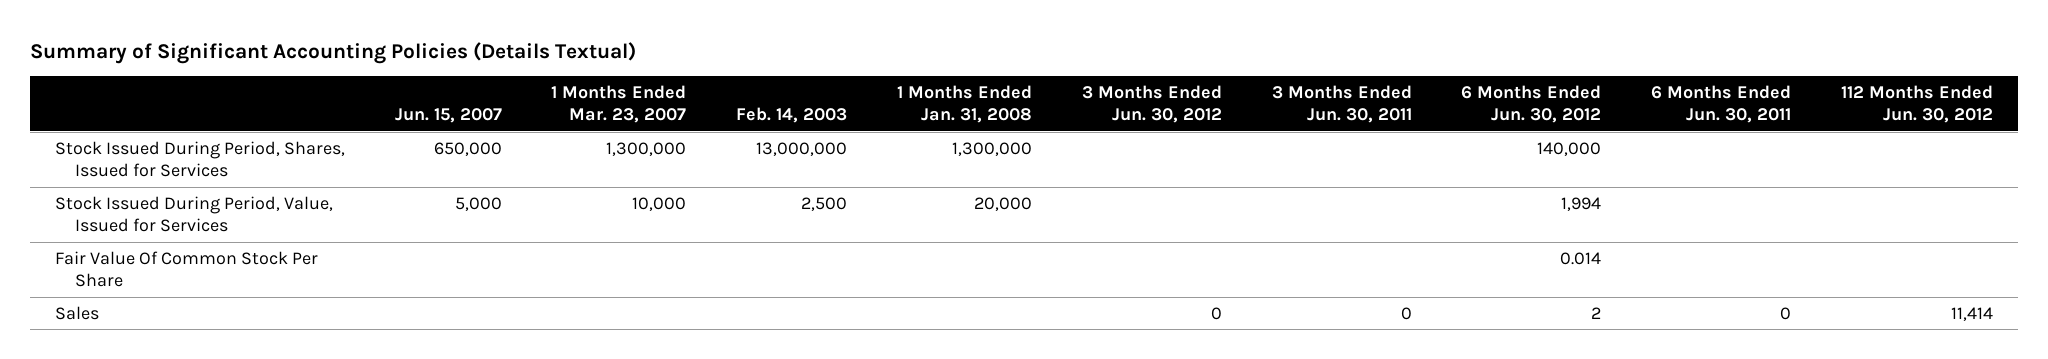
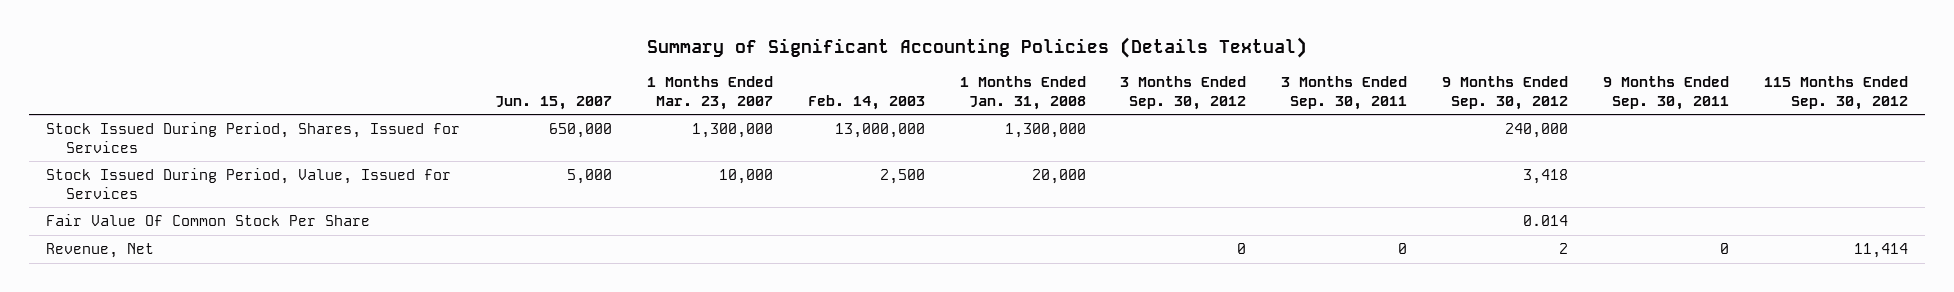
[1081,85,1222,124] 3 Months Ended Jun. 30, 2012 -> none
[1271,85,1412,124] 3 Months Ended Jun. 30, 2011 -> none
[1461,85,1602,124] 6 Months Ended Jun. 30, 2012 -> none
[1651,85,1792,124] 6 Months Ended Jun. 30, 2011 -> none
[1841,85,1994,124] 112 Months Ended Jun. 30, 2012 -> none
none -> [1120,75,1247,110] 3 Months Ended Sep. 30, 2012
none -> [1281,75,1408,110] 3 Months Ended Sep. 30, 2011
none -> [1441,75,1568,110] 9 Months Ended Sep. 30, 2012
none -> [1602,75,1729,110] 9 Months Ended Sep. 30, 2011
none -> [1763,75,1908,110] 115 Months Ended Sep. 30, 2012
[54,305,99,320] Sales -> [46,243,155,259] Revenue, Net

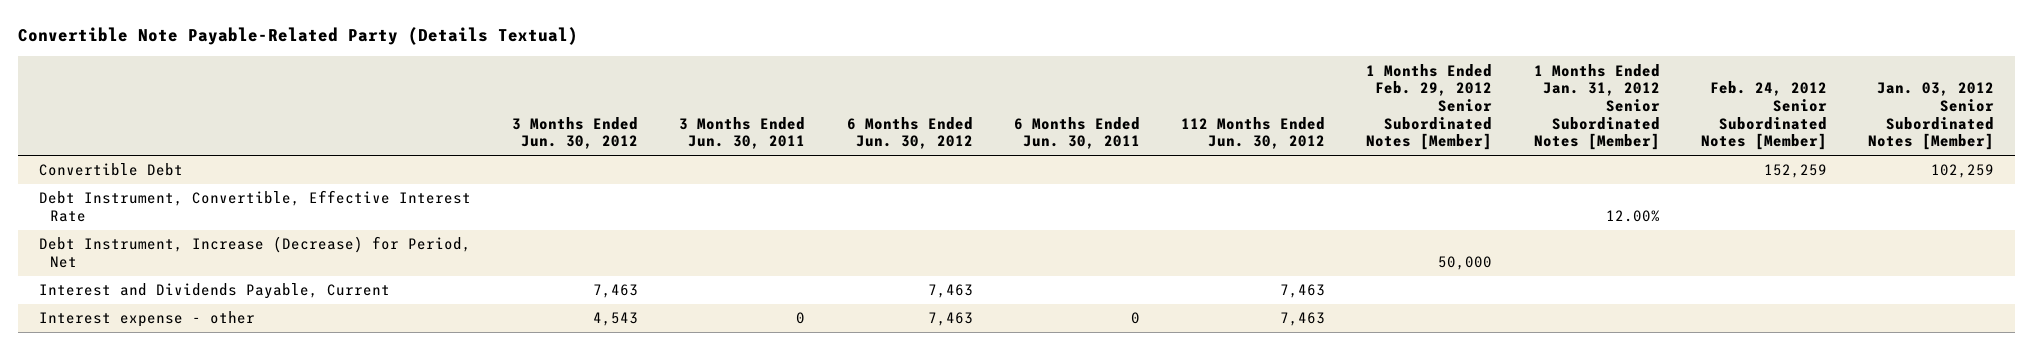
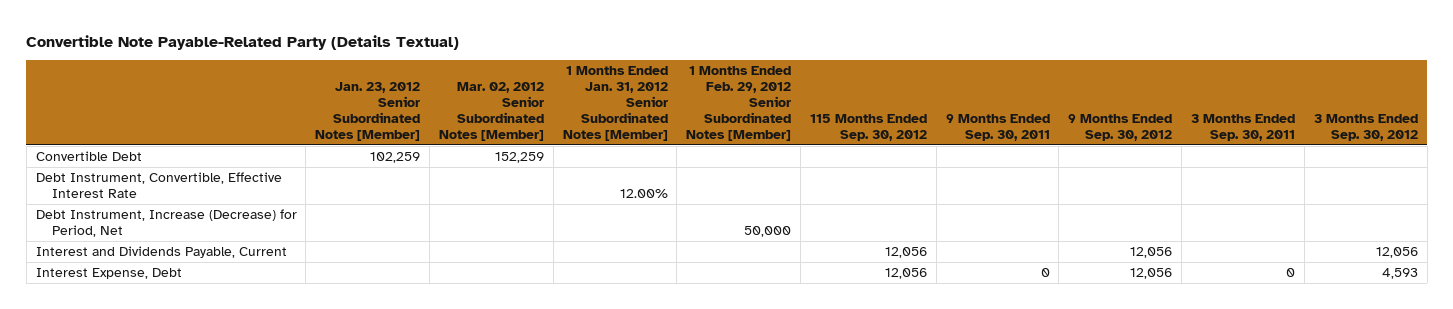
[512,116,639,150] 3 Months Ended Jun. 30, 2012 -> none
[679,116,806,150] 3 Months Ended Jun. 30, 2011 -> none
[846,116,973,150] 6 Months Ended Jun. 30, 2012 -> none
[1013,116,1140,150] 6 Months Ended Jun. 30, 2011 -> none
[1181,116,1326,150] 112 Months Ended Jun. 30, 2012 -> none
[1700,81,1827,151] Feb. 24, 2012 Senior Subordinated Notes [Member] -> none
[1867,82,1994,151] Jan. 03, 2012 Senior Subordinated Notes [Member] -> none
none -> [315,82,421,142] Jan. 23, 2012 Senior Subordinated Notes [Member]
none -> [438,82,544,142] Mar. 02, 2012 Senior Subordinated Notes [Member]
none -> [809,114,927,142] 115 Months Ended Sep. 30, 2012
none -> [945,114,1050,142] 9 Months Ended Sep. 30, 2011
none -> [1068,114,1173,142] 9 Months Ended Sep. 30, 2012
none -> [1190,114,1295,142] 3 Months Ended Sep. 30, 2011
none -> [1313,114,1418,142] 3 Months Ended Sep. 30, 2012
[39,311,256,328] Interest expense - other -> [35,268,182,280] Interest Expense, Debt

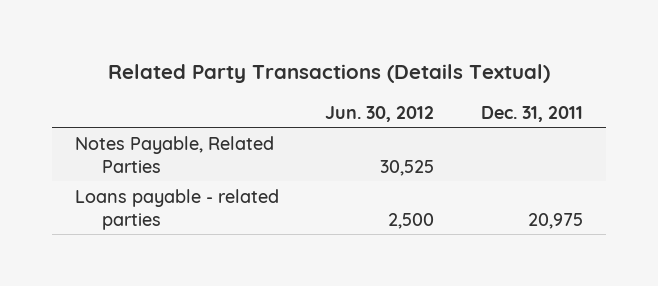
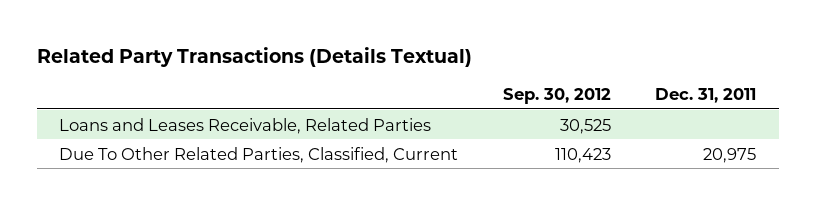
[325,105,435,122] Jun. 30, 2012 -> none
none -> [502,87,611,104] Sep. 30, 2012
[74,135,274,173] Notes Payable, Related Parties -> [59,117,432,134] Loans and Leases Receivable, Related Parties
[74,188,279,230] Loans payable - related parties -> [59,146,459,163] Due To Other Related Parties, Classified, Current

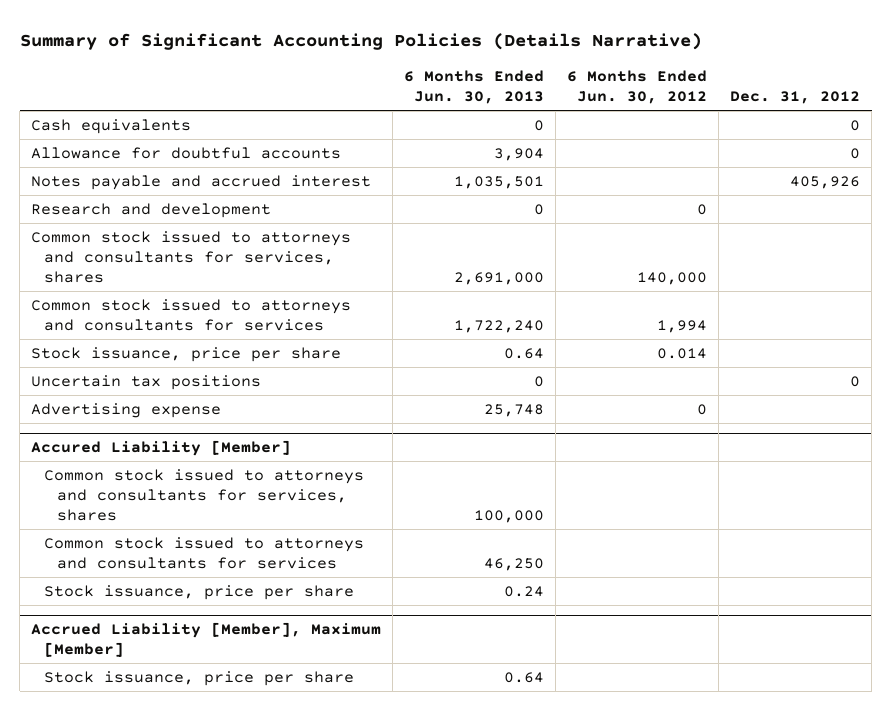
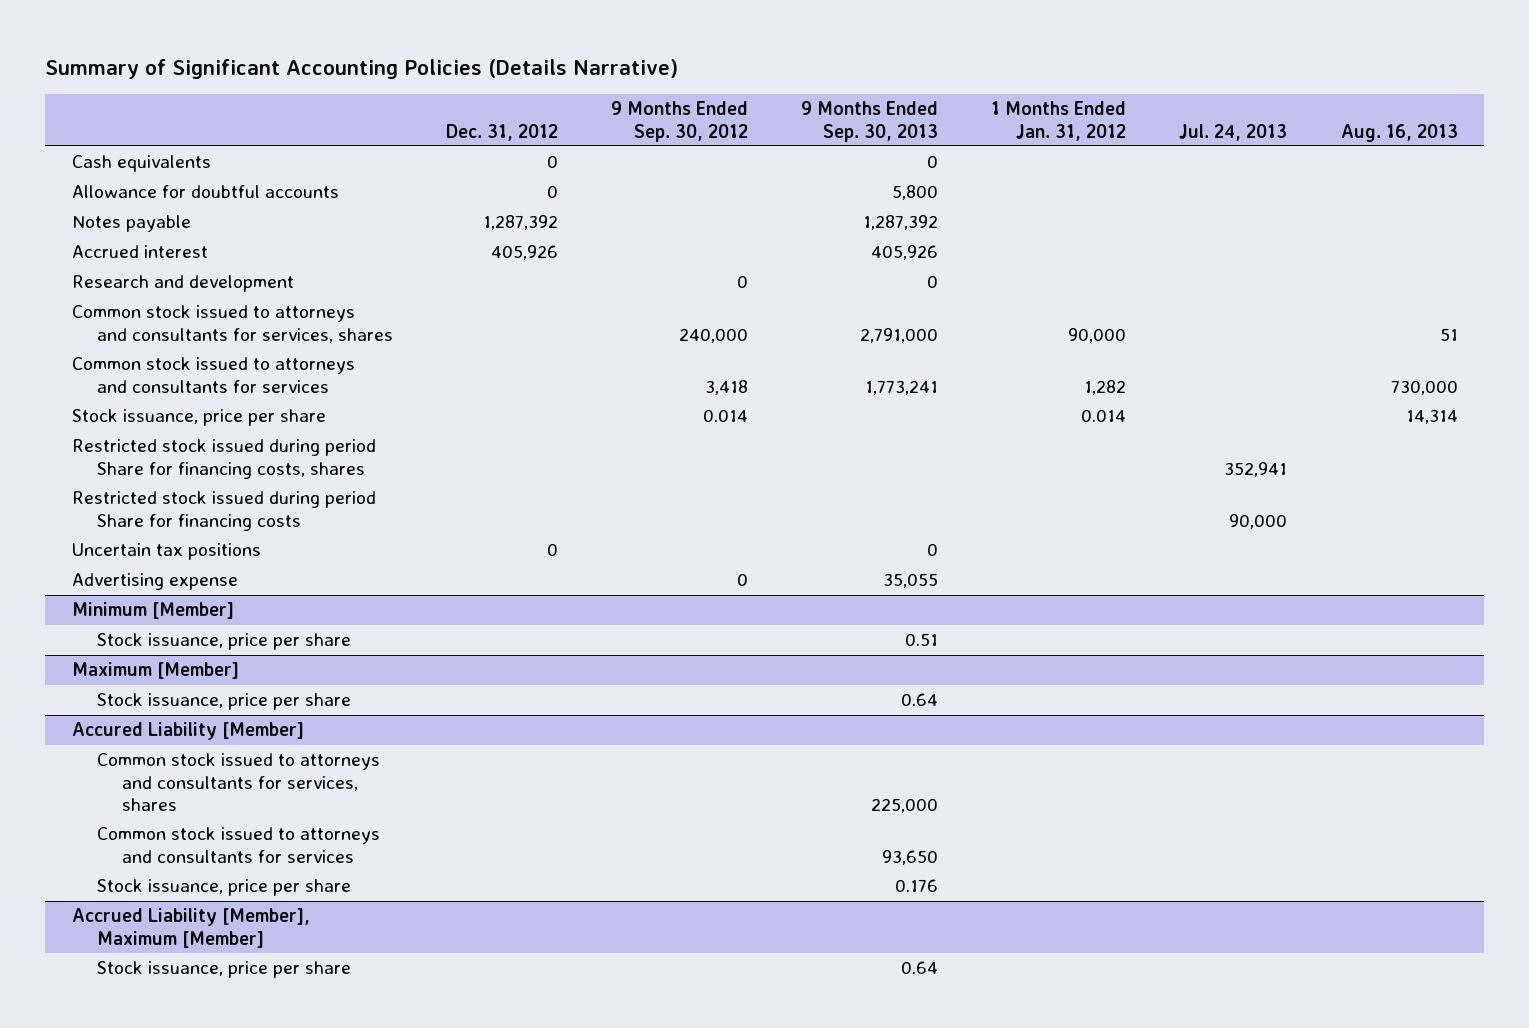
[404,70,545,105] 6 Months Ended Jun. 30, 2013 -> none
[567,70,708,105] 6 Months Ended Jun. 30, 2012 -> none
none -> [611,101,749,142] 9 Months Ended Sep. 30, 2012
none -> [801,101,939,142] 9 Months Ended Sep. 30, 2013
none -> [991,101,1127,141] 1 Months Ended Jan. 31, 2012
none -> [1179,123,1288,141] Jul. 24, 2013
none -> [1340,123,1458,142] Aug. 16, 2013
none -> [71,215,191,233] Notes payable
[31,174,372,190] Notes payable and accrued interest -> [71,245,208,259] Accrued interest
none -> [71,439,376,479] Restricted stock issued during period Share for financing costs, shares
none -> [71,491,376,531] Restricted stock issued during period Share for financing costs
none -> [71,602,234,620] Minimum [Member]
none -> [96,633,351,651] Stock issuance, price per share
none -> [71,662,239,680] Maximum [Member]
none -> [96,693,351,711] Stock issuance, price per share

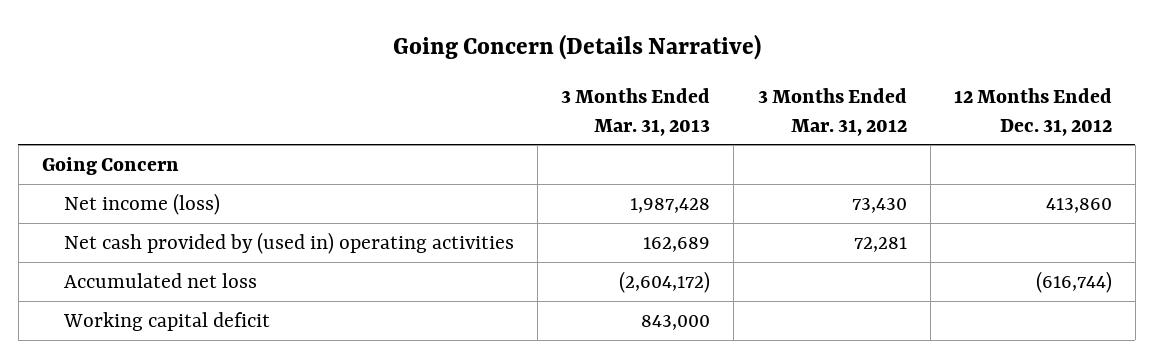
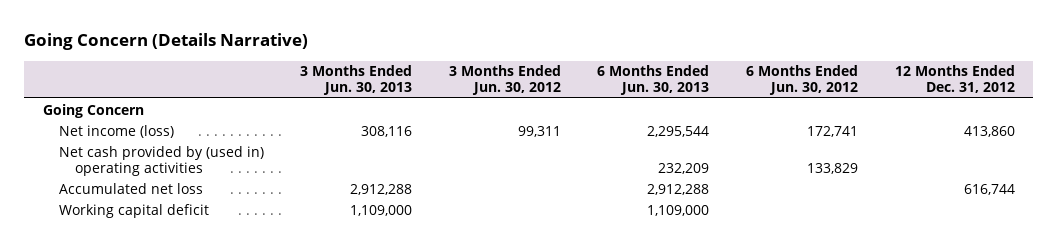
[561,87,711,136] 3 Months Ended Mar. 31, 2013 -> none
[757,87,907,136] 3 Months Ended Mar. 31, 2012 -> none
none -> [300,65,413,96] 3 Months Ended Jun. 30, 2013
none -> [448,65,561,96] 3 Months Ended Jun. 30, 2012
none -> [597,65,710,96] 6 Months Ended Jun. 30, 2013
none -> [745,65,858,96] 6 Months Ended Jun. 30, 2012
[1035,270,1112,293] (616,744) -> [963,183,1015,195] 616,744

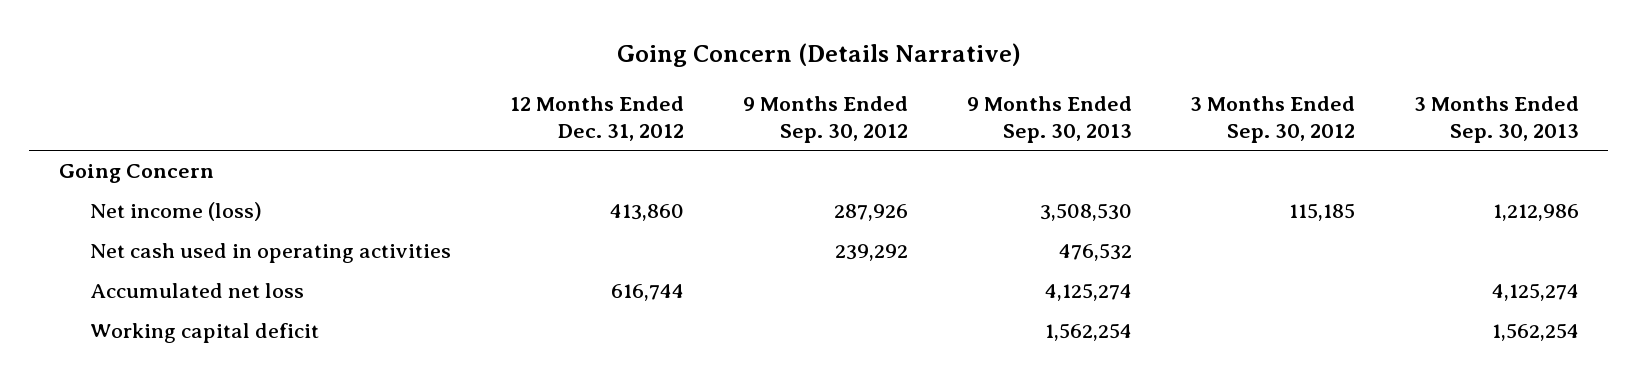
[300,65,413,96] 3 Months Ended Jun. 30, 2013 -> none
[448,65,561,96] 3 Months Ended Jun. 30, 2012 -> none
[597,65,710,96] 6 Months Ended Jun. 30, 2013 -> none
[745,65,858,96] 6 Months Ended Jun. 30, 2012 -> none
none -> [742,95,908,143] 9 Months Ended Sep. 30, 2012
none -> [966,95,1132,143] 9 Months Ended Sep. 30, 2013
none -> [1190,95,1356,143] 3 Months Ended Sep. 30, 2012
none -> [1414,95,1580,143] 3 Months Ended Sep. 30, 2013
[58,145,264,176] Net cash provided by (used in) operating activities -> [90,243,452,264] Net cash used in operating activities

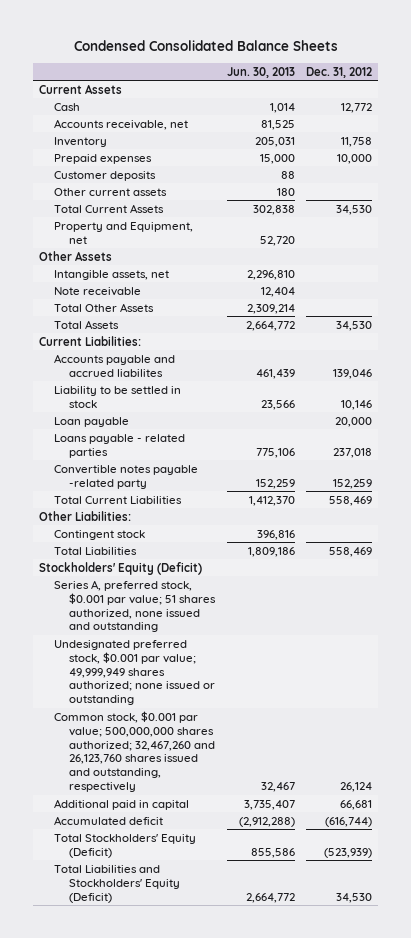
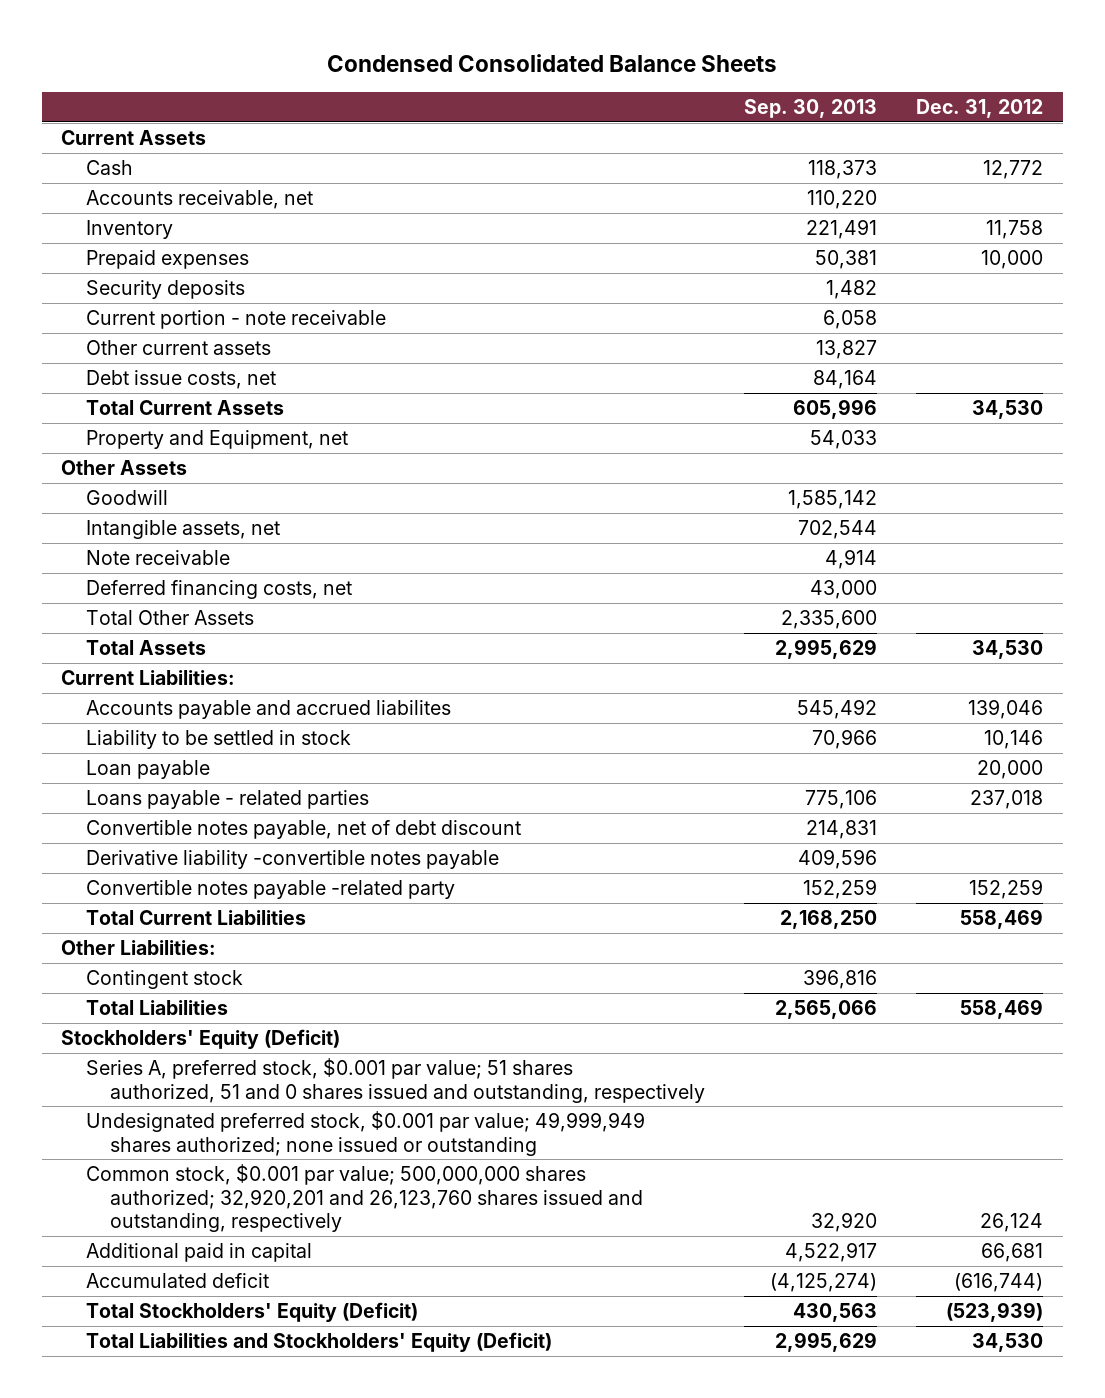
[226,66,295,78] Jun. 30, 2013 -> none
none -> [744,98,878,118] Sep. 30, 2013
[53,170,156,181] Customer deposits -> none
none -> [85,280,245,300] Security deposits
none -> [85,310,386,330] Current portion - note receivable
none -> [85,370,276,390] Debt issue costs, net
none -> [85,490,168,506] Goodwill
none -> [85,580,352,600] Deferred financing costs, net
none -> [85,820,521,840] Convertible notes payable, net of debt discount
none -> [85,850,499,870] Derivative liability -convertible notes payable
[53,579,216,633] Series A, preferred stock, $0.001 par value; 51 shares authorized, none issued and outstanding -> [85,1058,706,1103] Series A, preferred stock, $0.001 par value; 51 shares authorized, 51 and 0 shares issued and outstanding, respectively
[53,710,215,793] Common stock, $0.001 par value; 500,000,000 shares authorized; 32,467,260 and 26,123,760 shares issued and outstanding, respectively -> [85,1164,644,1233] Common stock, $0.001 par value; 500,000,000 shares authorized; 32,920,201 and 26,123,760 shares issued and outstanding, respectively

